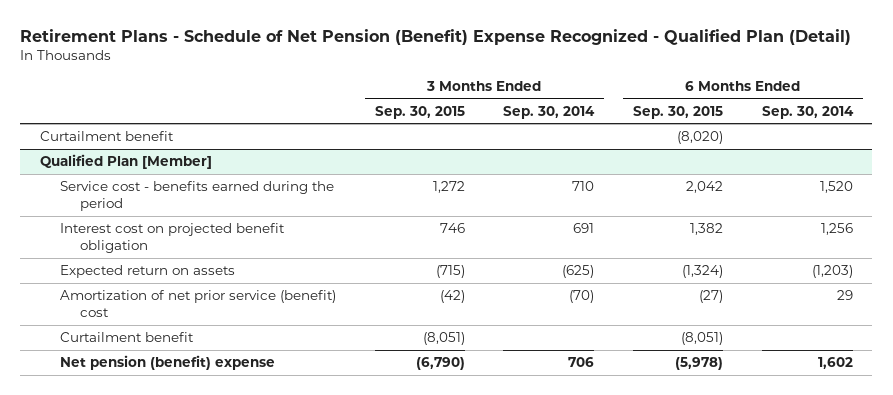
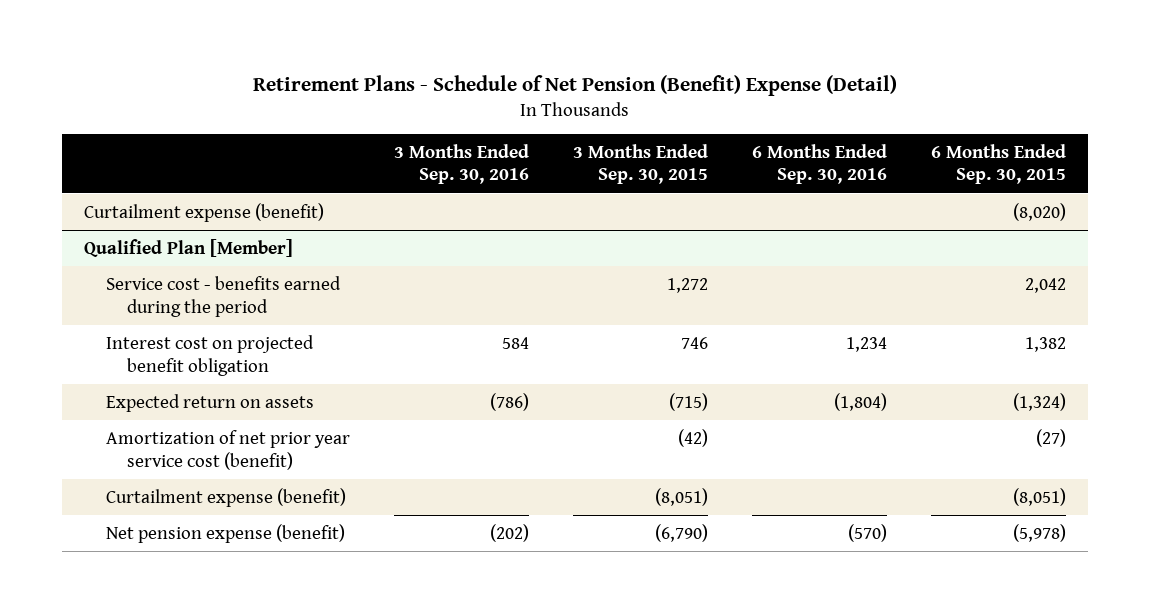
[20,28,852,45] Retirement Plans - Schedule of Net Pension (Benefit) Expense Recognized - Qualified Plan (Detail) -> [253,74,898,96] Retirement Plans - Schedule of Net Pension (Benefit) Expense (Detail)
[503,105,596,119] Sep. 30, 2014 -> none
[761,105,854,119] Sep. 30, 2014 -> none
none -> [393,143,529,185] 3 Months Ended Sep. 30, 2016
none -> [752,143,888,185] 6 Months Ended Sep. 30, 2016
[39,131,174,142] Curtailment benefit -> [84,202,325,222] Curtailment expense (benefit)
[59,290,336,317] Amortization of net prior service (benefit) cost -> [105,429,350,470] Amortization of net prior year service cost (benefit)
[59,332,194,343] Curtailment benefit -> [105,487,346,507] Curtailment expense (benefit)
[59,355,275,371] Net pension (benefit) expense -> [105,523,345,543] Net pension expense (benefit)

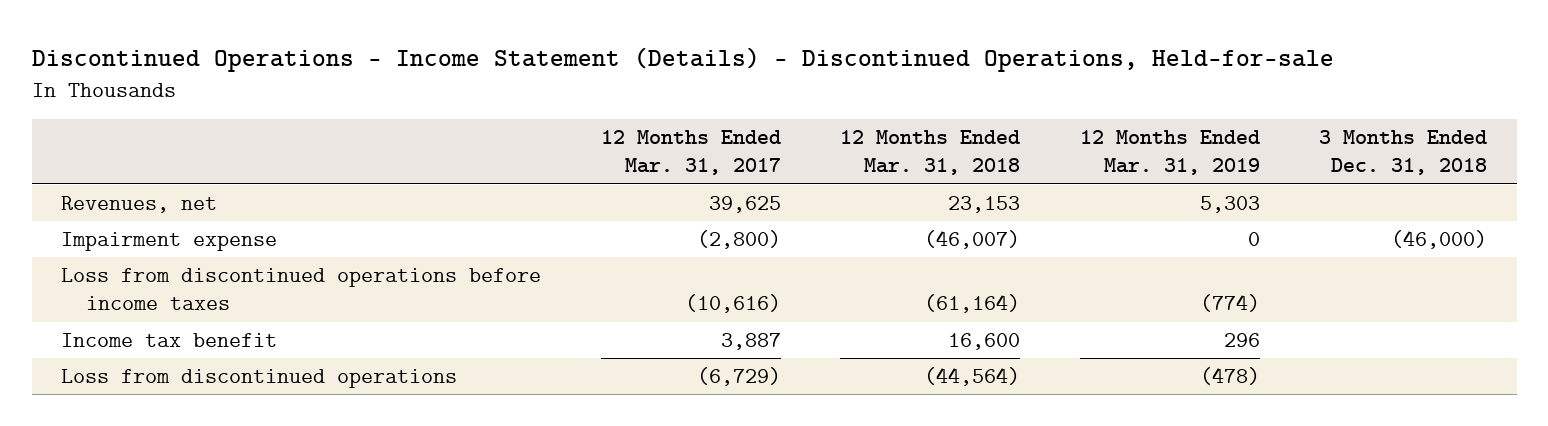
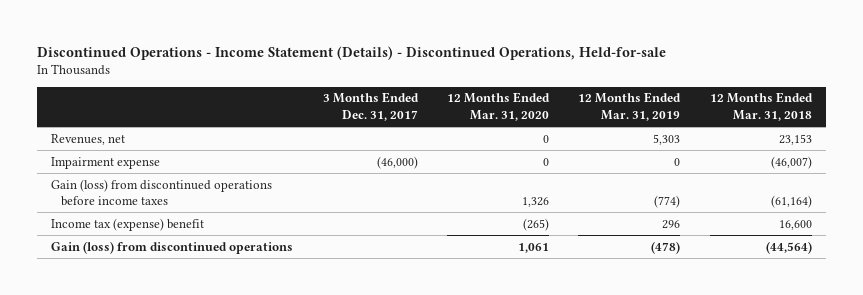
[600,129,781,176] 12 Months Ended Mar. 31, 2017 -> none
[1318,129,1487,176] 3 Months Ended Dec. 31, 2018 -> none
none -> [322,92,419,121] 3 Months Ended Dec. 31, 2017
none -> [446,92,550,121] 12 Months Ended Mar. 31, 2020
[61,267,542,311] Loss from discontinued operations before income taxes -> [51,178,273,207] Gain (loss) from discontinued operations before income taxes
[61,332,278,347] Income tax benefit -> [51,217,205,231] Income tax (expense) benefit
[61,368,458,388] Loss from discontinued operations -> [51,240,294,254] Gain (loss) from discontinued operations

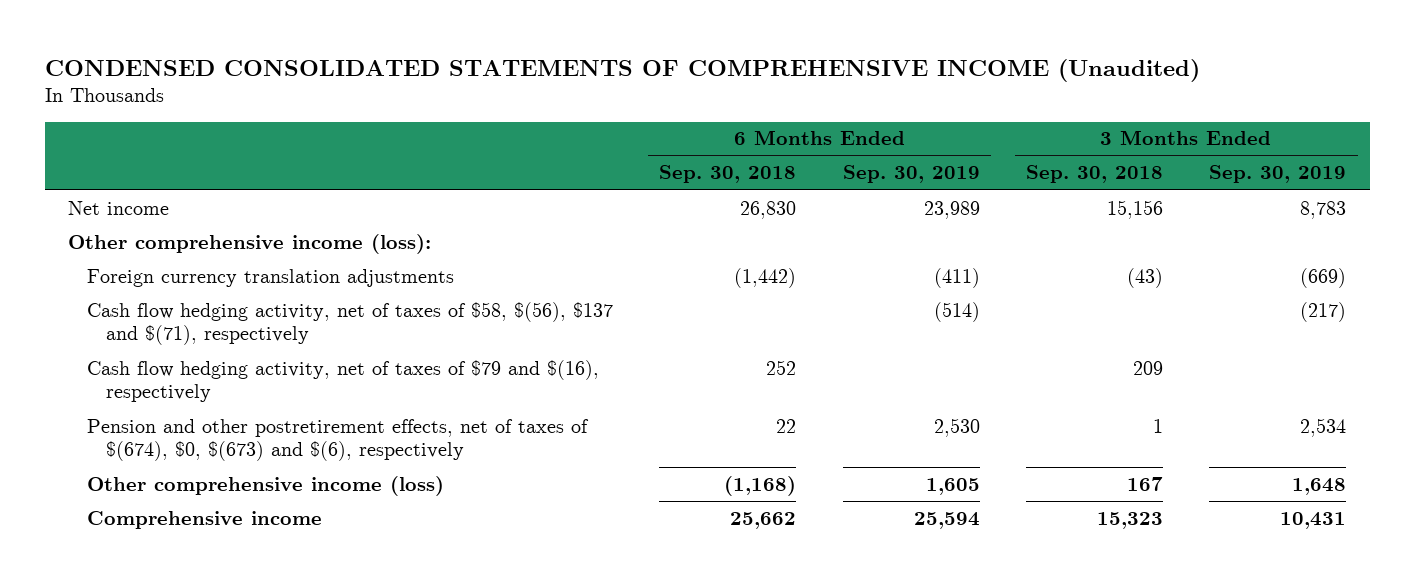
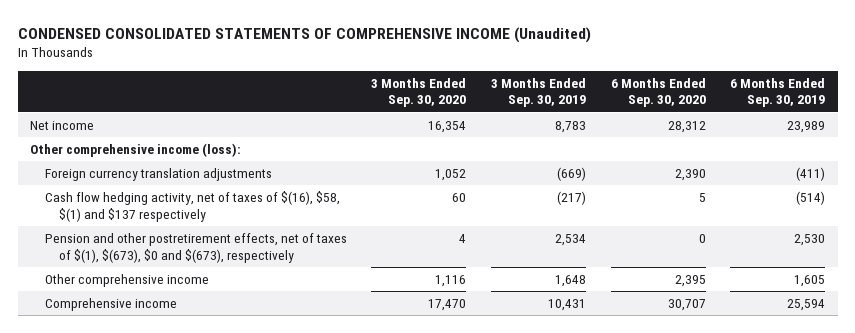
[659,165,797,184] Sep. 30, 2018 -> none
[1026,165,1164,184] Sep. 30, 2018 -> none
none -> [371,77,467,108] 3 Months Ended Sep. 30, 2020
none -> [610,77,706,108] 6 Months Ended Sep. 30, 2020
[87,359,600,403] Cash flow hedging activity, net of taxes of $79 and $(16), respectively -> none
[87,301,614,346] Cash flow hedging activity, net of taxes of $58, $(56), $137 and $(71), respectively -> [44,190,340,222] Cash flow hedging activity, net of taxes of $(16), $58, $(1) and $137 respectively
[87,418,590,462] Pension and other postretirement effects, net of taxes of $(674), $0, $(673) and $(6), respectively -> [44,232,347,263] Pension and other postretirement effects, net of taxes of $(1), $(673), $0 and $(673), respectively
[87,475,445,496] Other comprehensive income (loss) -> [44,273,209,287] Other comprehensive income

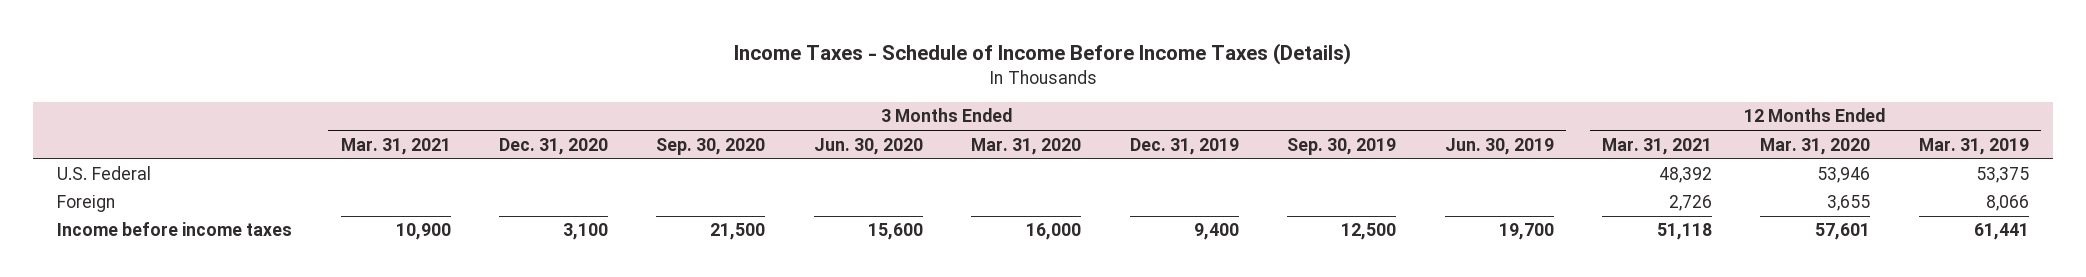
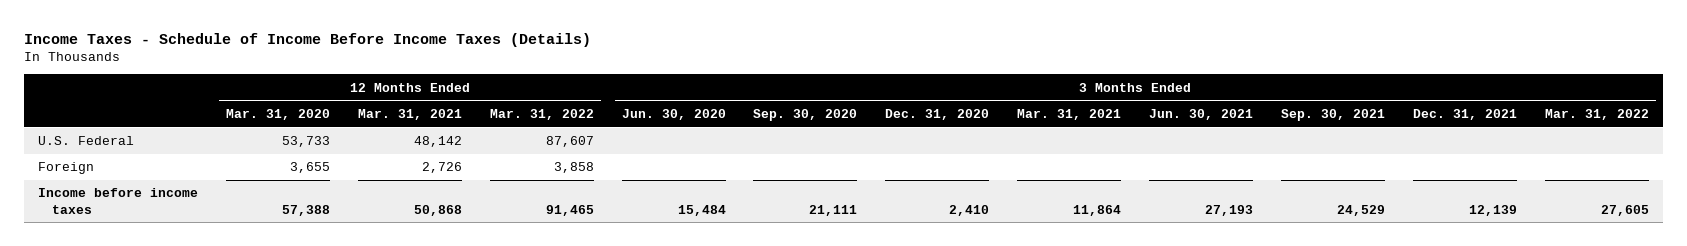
[971,137,1082,155] Mar. 31, 2020 -> none
[1129,137,1239,155] Dec. 31, 2019 -> none
[1287,137,1397,155] Sep. 30, 2019 -> none
[1444,137,1554,155] Jun. 30, 2019 -> none
[1918,137,2029,155] Mar. 31, 2019 -> none
none -> [489,109,594,121] Mar. 31, 2022
none -> [1149,109,1254,121] Jun. 30, 2021
none -> [1281,109,1386,122] Sep. 30, 2021
none -> [1413,109,1518,121] Dec. 31, 2021
none -> [1545,109,1650,121] Mar. 31, 2022
[1658,167,1712,184] 48,392 -> [413,136,462,148] 48,142
[1817,167,1871,184] 53,946 -> [281,136,330,148] 53,733
[395,223,451,241] 10,900 -> [1073,204,1122,216] 11,864
[563,223,609,241] 3,100 -> [949,204,990,216] 2,410
[710,223,766,241] 21,500 -> [809,204,858,216] 21,111
[867,223,923,241] 15,600 -> [677,204,726,216] 15,484
[1656,223,1712,241] 51,118 -> [413,204,462,216] 50,868
[1815,223,1871,241] 57,601 -> [281,204,330,216] 57,388

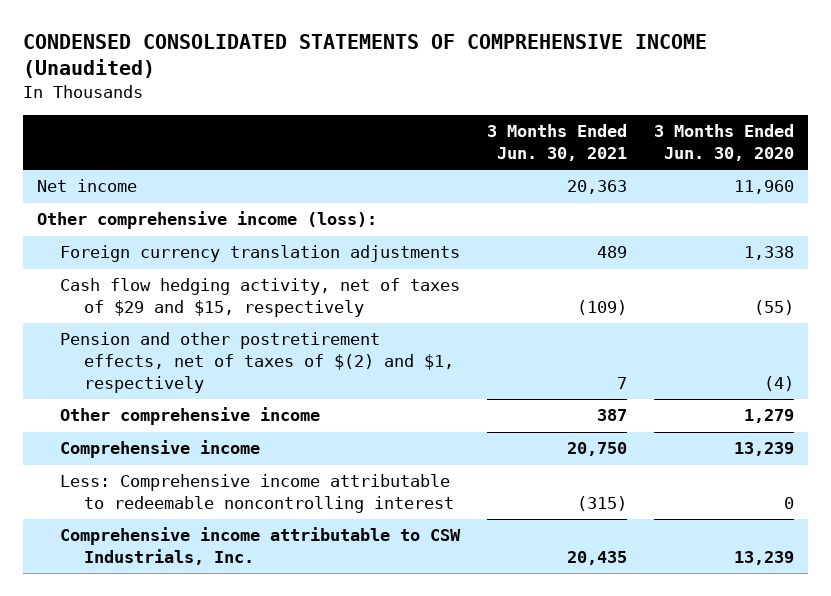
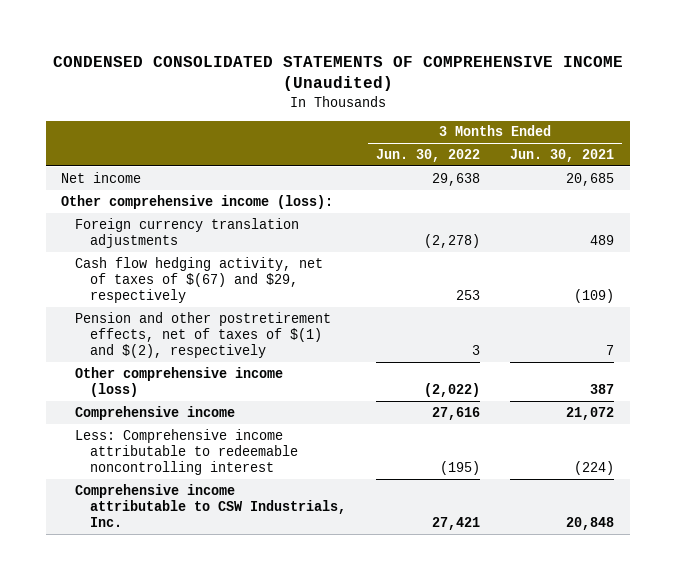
[654,124,795,161] 3 Months Ended Jun. 30, 2020 -> none
none -> [375,149,480,163] Jun. 30, 2022
[567,180,628,195] 20,363 -> [566,172,615,186] 20,685
[60,278,461,318] Cash flow hedging activity, net of taxes of $29 and $15, respectively -> [75,256,324,303] Cash flow hedging activity, net of taxes of $(67) and $29, respectively
[60,332,454,393] Pension and other postretirement effects, net of taxes of $(2) and $1, respectively -> [75,311,332,358] Pension and other postretirement effects, net of taxes of $(1) and $(2), respectively
[60,407,321,426] Other comprehensive income -> [75,366,284,397] Other comprehensive income (loss)
[567,442,628,457] 20,750 -> [566,406,615,420] 21,072
[577,496,628,512] (315) -> [574,460,615,475] (224)
[567,551,628,566] 20,435 -> [566,516,615,530] 20,848

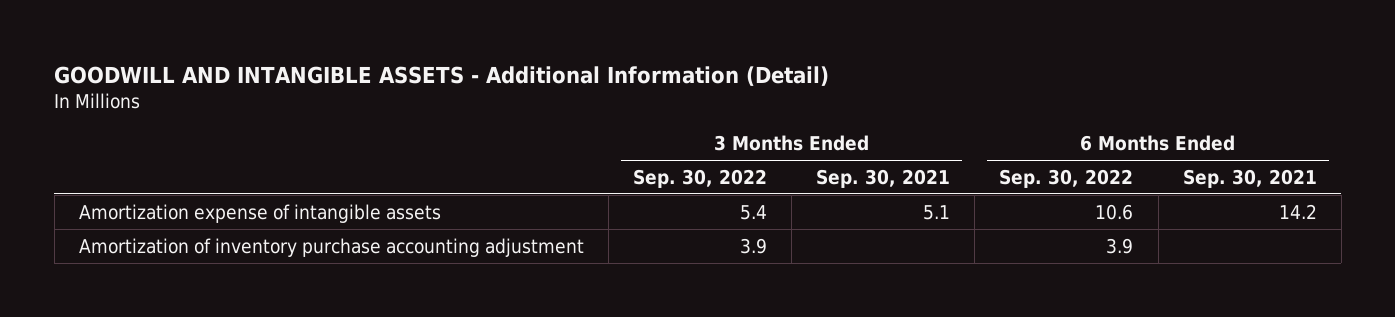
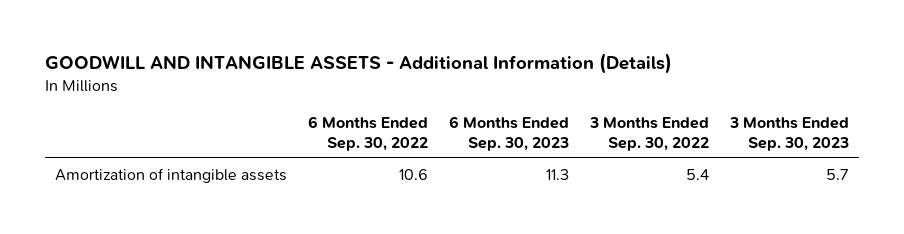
[54,65,830,86] GOODWILL AND INTANGIBLE ASSETS - Additional Information (Detail) -> [44,53,672,75] GOODWILL AND INTANGIBLE ASSETS - Additional Information (Details)
[816,168,951,188] Sep. 30, 2021 -> none
[1182,168,1317,188] Sep. 30, 2021 -> none
none -> [448,115,569,151] 6 Months Ended Sep. 30, 2023
none -> [728,116,849,151] 3 Months Ended Sep. 30, 2023
[78,237,584,257] Amortization of inventory purchase accounting adjustment -> none
[78,203,441,223] Amortization expense of intangible assets -> [54,167,287,183] Amortization of intangible assets

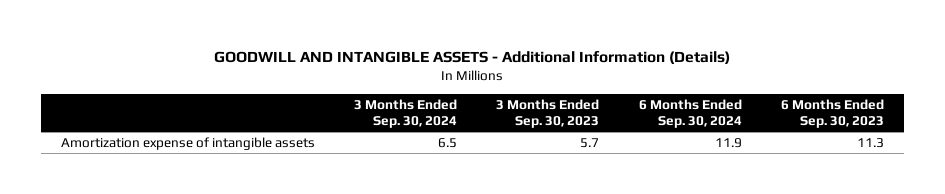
[307,115,428,151] 6 Months Ended Sep. 30, 2022 -> none
[588,116,709,151] 3 Months Ended Sep. 30, 2022 -> none
none -> [354,98,458,129] 3 Months Ended Sep. 30, 2024
none -> [638,98,742,129] 6 Months Ended Sep. 30, 2024
[54,167,287,183] Amortization of intangible assets -> [60,136,315,150] Amortization expense of intangible assets

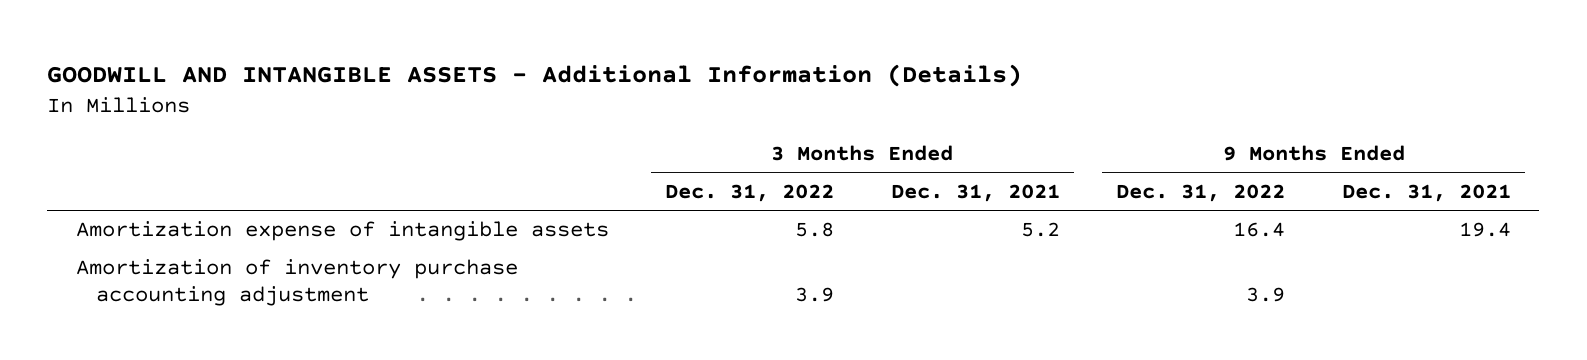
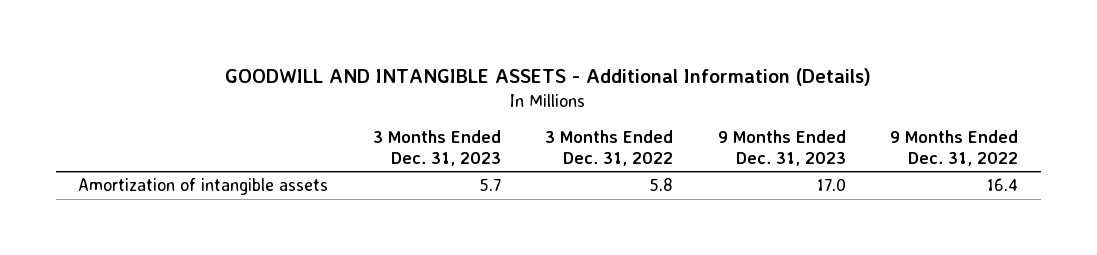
[890,183,1060,202] Dec. 31, 2021 -> none
[1341,183,1511,202] Dec. 31, 2021 -> none
none -> [372,130,501,167] 3 Months Ended Dec. 31, 2023
none -> [717,130,846,167] 9 Months Ended Dec. 31, 2023
[75,259,518,306] Amortization of inventory purchase accounting adjustment -> none
[75,221,609,242] Amortization expense of intangible assets -> [78,178,329,196] Amortization of intangible assets

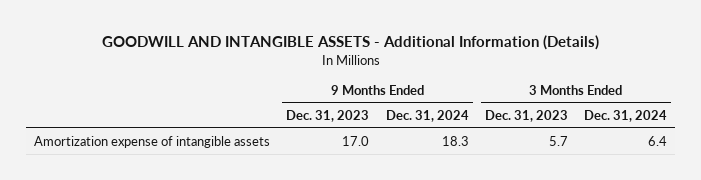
[545,130,674,167] 3 Months Ended Dec. 31, 2022 -> none
[890,130,1019,167] 9 Months Ended Dec. 31, 2022 -> none
none -> [385,109,469,122] Dec. 31, 2024
none -> [584,109,668,122] Dec. 31, 2024
[78,178,329,196] Amortization of intangible assets -> [34,136,271,149] Amortization expense of intangible assets

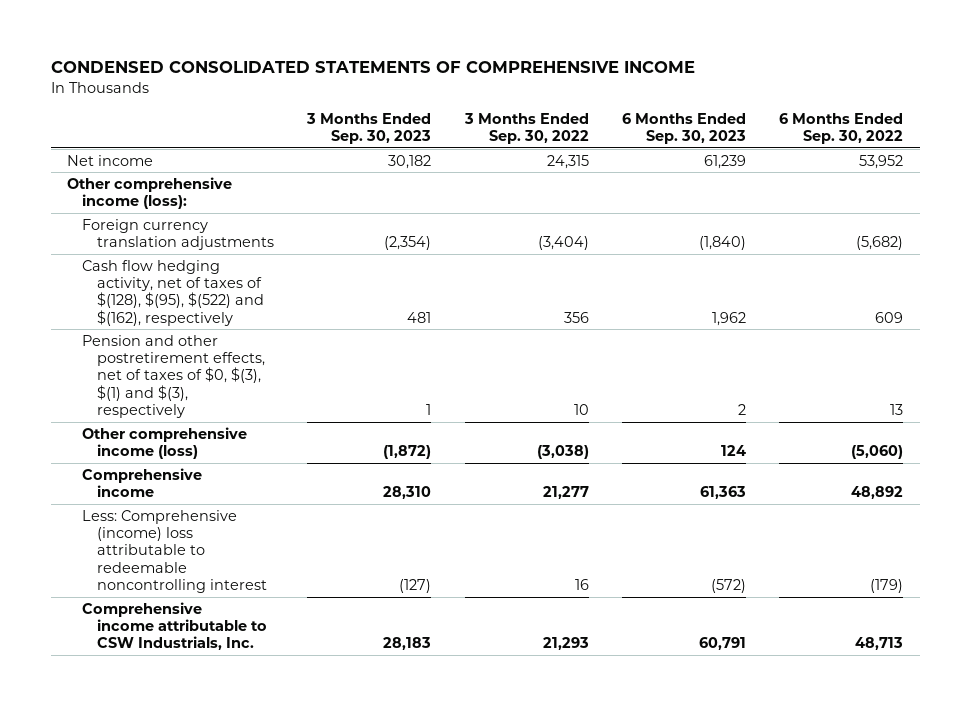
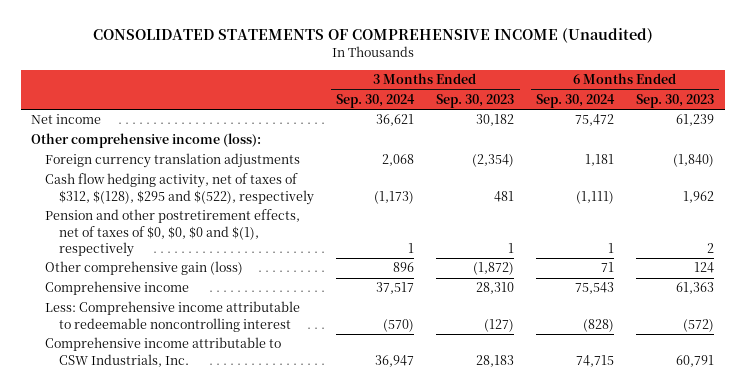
[50,61,695,74] CONDENSED CONSOLIDATED STATEMENTS OF COMPREHENSIVE INCOME -> [92,28,653,44] CONSOLIDATED STATEMENTS OF COMPREHENSIVE INCOME (Unaudited)
[463,112,589,145] 3 Months Ended Sep. 30, 2022 -> none
[779,112,904,145] 6 Months Ended Sep. 30, 2022 -> none
none -> [336,94,416,109] Sep. 30, 2024
none -> [536,94,616,109] Sep. 30, 2024
[82,259,264,326] Cash flow hedging activity, net of taxes of $(128), $(95), $(522) and $(162), respectively -> [45,173,315,205] Cash flow hedging activity, net of taxes of $312, $(128), $295 and $(522), respectively
[82,334,265,419] Pension and other postretirement effects, net of taxes of $0, $(3), $(1) and $(3), respectively -> [45,209,301,257] Pension and other postretirement effects, net of taxes of $0, $0, $0 and $(1), respectively
[82,426,248,460] Other comprehensive income (loss) -> [45,261,244,276] Other comprehensive gain (loss)
[82,509,267,594] Less: Comprehensive (income) loss attributable to redeemable noncontrolling interest -> [45,301,301,332] Less: Comprehensive income attributable to redeemable noncontrolling interest

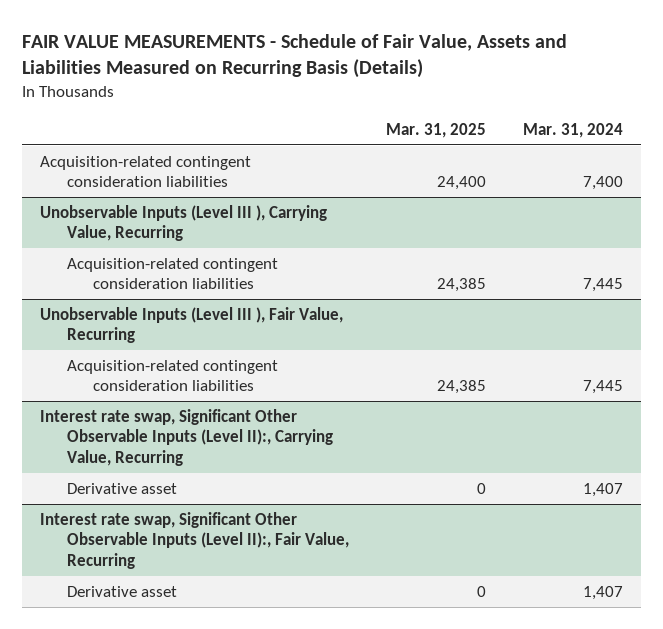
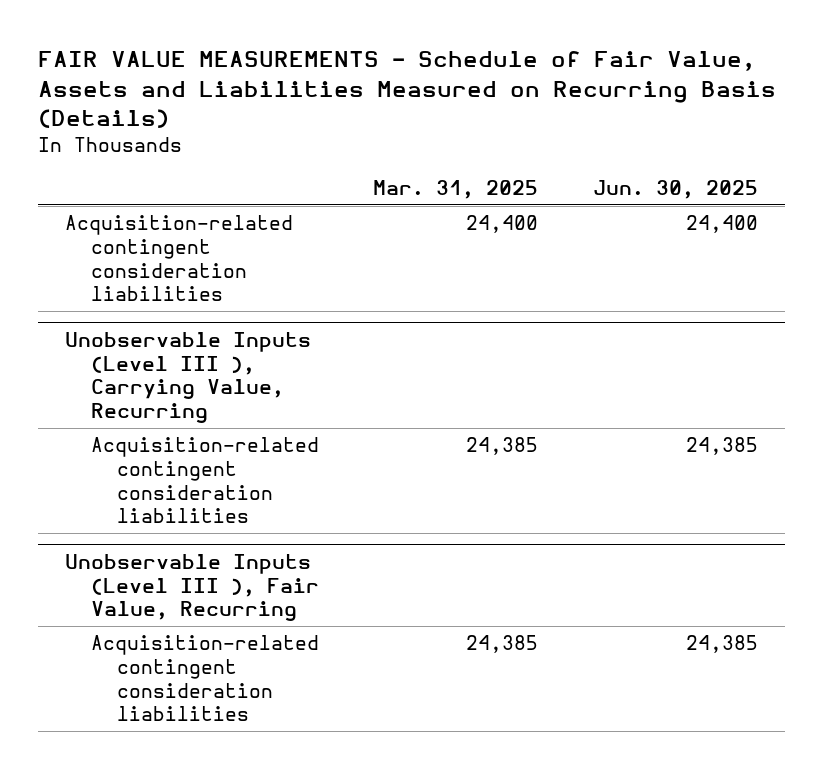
[522,122,623,138] Mar. 31, 2024 -> none
none -> [592,179,758,199] Jun. 30, 2025
[40,408,333,466] Interest rate swap, Significant Other Observable Inputs (Level II):, Carrying Value, Recurring -> none
[66,482,177,494] Derivative asset -> none
[40,511,349,569] Interest rate swap, Significant Other Observable Inputs (Level II):, Fair Value, Recurring -> none
[66,585,177,597] Derivative asset -> none

